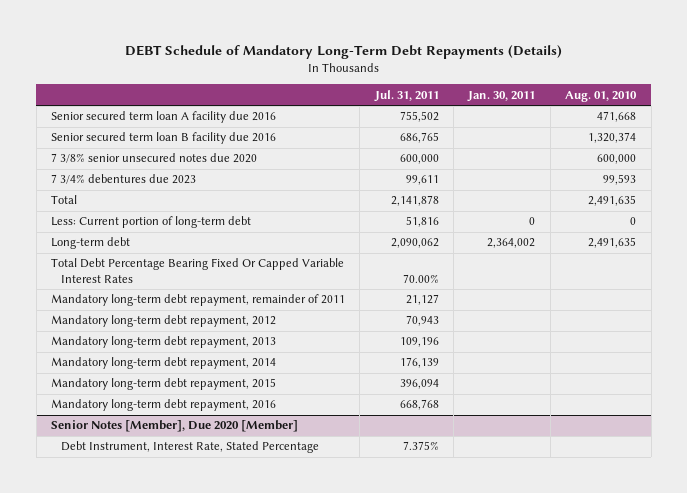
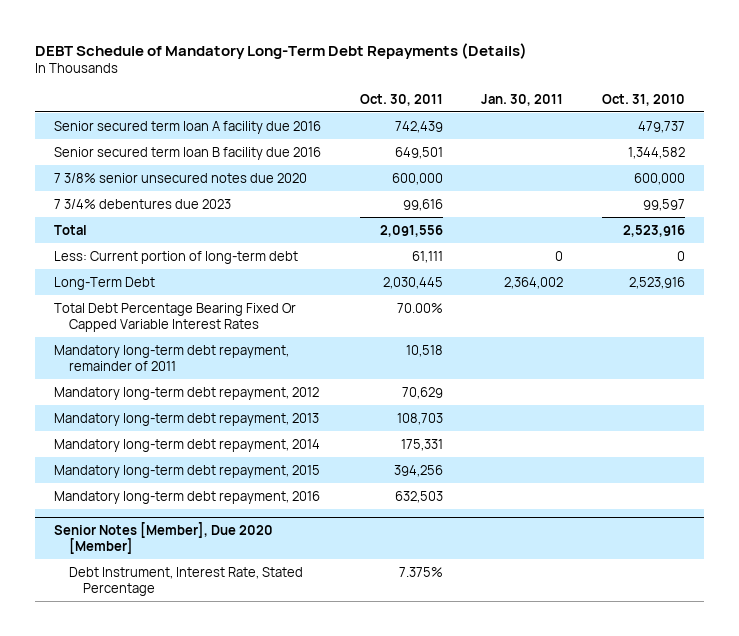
[373,89,439,102] Jul. 31, 2011 -> none
[565,90,638,102] Aug. 01, 2010 -> none
none -> [359,93,443,106] Oct. 30, 2011
none -> [601,93,685,106] Oct. 31, 2010
[51,237,131,250] Long-term debt -> [54,276,156,290] Long-Term Debt

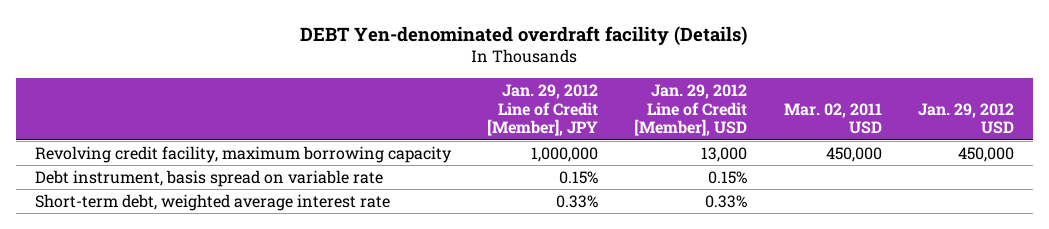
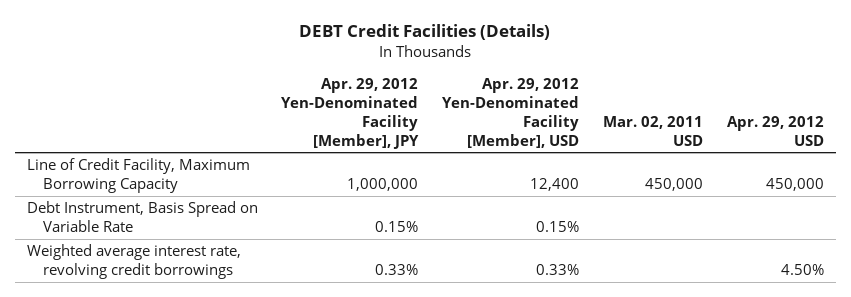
[300,26,748,47] DEBT Yen-denominated overdraft facility (Details) -> [299,24,551,41] DEBT Credit Facilities (Details)
[487,84,599,137] Jan. 29, 2012 Line of Credit [Member], JPY -> none
[634,84,748,137] Jan. 29, 2012 Line of Credit [Member], USD -> none
[918,102,1015,135] Jan. 29, 2012 USD -> none
none -> [281,78,420,149] Apr. 29, 2012 Yen-Denominated Facility [Member], JPY
none -> [442,78,580,148] Apr. 29, 2012 Yen-Denominated Facility [Member], USD
none -> [727,115,825,146] Apr. 29, 2012 USD
[34,145,452,163] Revolving credit facility, maximum borrowing capacity -> [26,158,250,194] Line of Credit Facility, Maximum Borrowing Capacity
[34,169,383,187] Debt instrument, basis spread on variable rate -> [26,201,258,233] Debt Instrument, Basis Spread on Variable Rate
[34,193,390,211] Short-term debt, weighted average interest rate -> [26,244,241,280] Weighted average interest rate, revolving credit borrowings

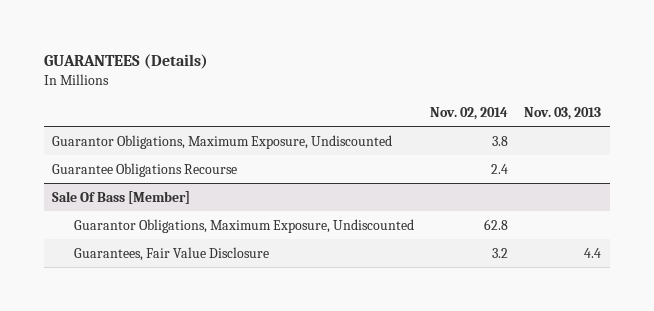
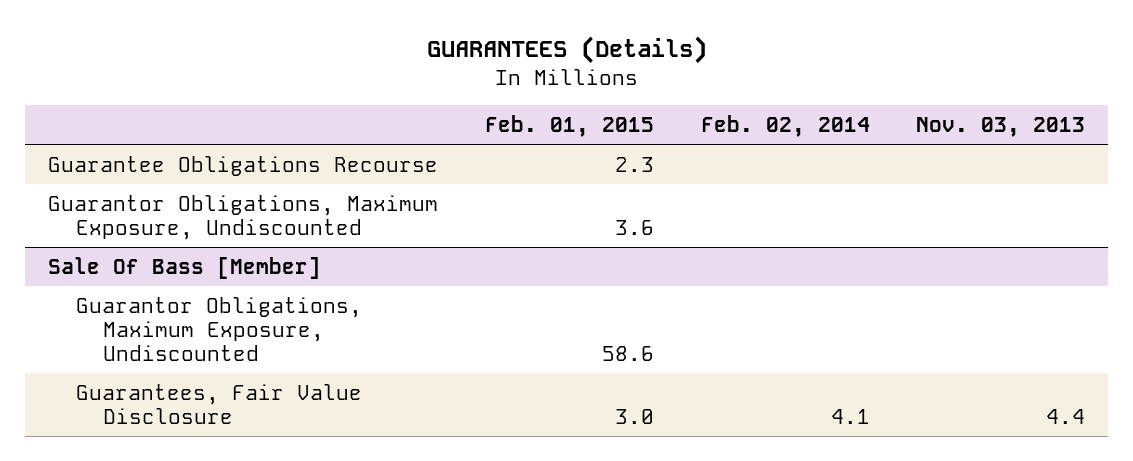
[429,107,508,121] Nov. 02, 2014 -> none
none -> [484,115,654,138] Feb. 01, 2015
none -> [700,115,870,138] Feb. 02, 2014
[52,134,393,149] Guarantor Obligations, Maximum Exposure, Undiscounted -> [48,194,439,240] Guarantor Obligations, Maximum Exposure, Undiscounted

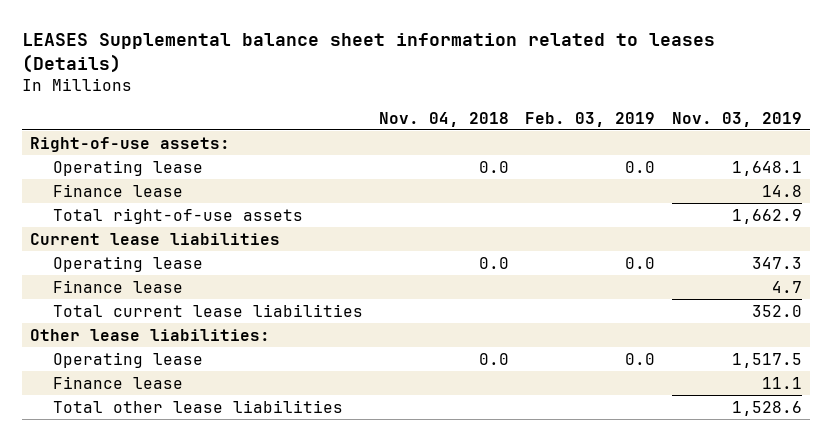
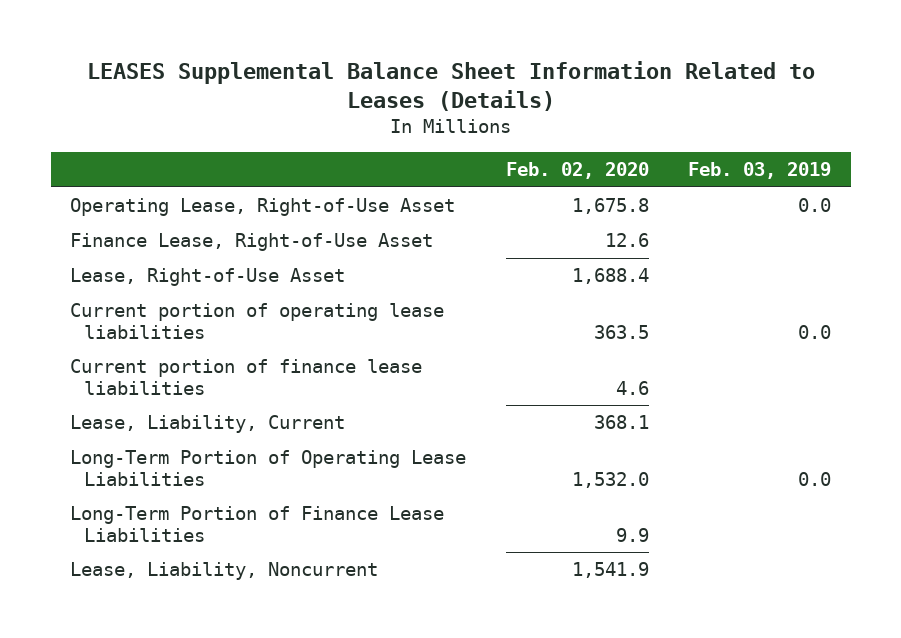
[21,32,715,73] LEASES Supplemental balance sheet information related to leases (Details) -> [86,61,815,112] LEASES Supplemental Balance Sheet Information Related to Leases (Details)
[379,111,510,127] Nov. 04, 2018 -> none
[671,111,802,127] Nov. 03, 2019 -> none
none -> [505,161,649,179] Feb. 02, 2020
[29,136,230,152] Right-of-use assets: -> none
[29,232,280,245] Current lease liabilities -> none
[29,328,270,341] Other lease liabilities: -> none
[52,159,203,176] Operating lease -> [70,198,456,217] Operating Lease, Right-of-Use Asset
[52,183,183,197] Finance lease -> [70,233,434,252] Finance Lease, Right-of-Use Asset
[52,207,303,224] Total right-of-use assets -> [70,268,346,287] Lease, Right-of-Use Asset
[52,255,203,272] Operating lease -> [70,303,445,339] Current portion of operating lease liabilities
[52,279,183,293] Finance lease -> [70,359,423,395] Current portion of finance lease liabilities
[52,303,363,317] Total current lease liabilities -> [70,415,346,434] Lease, Liability, Current
[52,351,203,368] Operating lease -> [70,450,467,486] Long-Term Portion of Operating Lease Liabilities
[52,375,183,389] Finance lease -> [70,506,445,542] Long-Term Portion of Finance Lease Liabilities
[52,399,343,413] Total other lease liabilities -> [70,562,379,581] Lease, Liability, Noncurrent

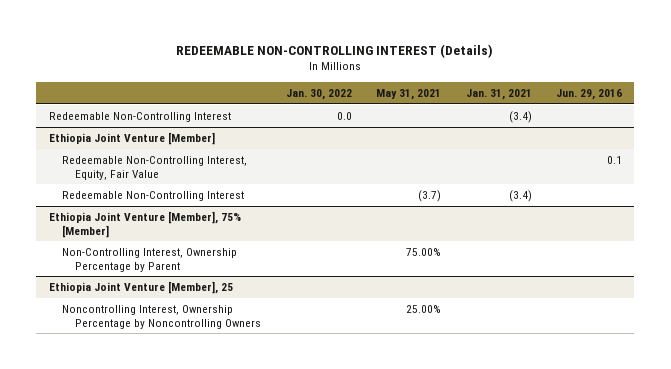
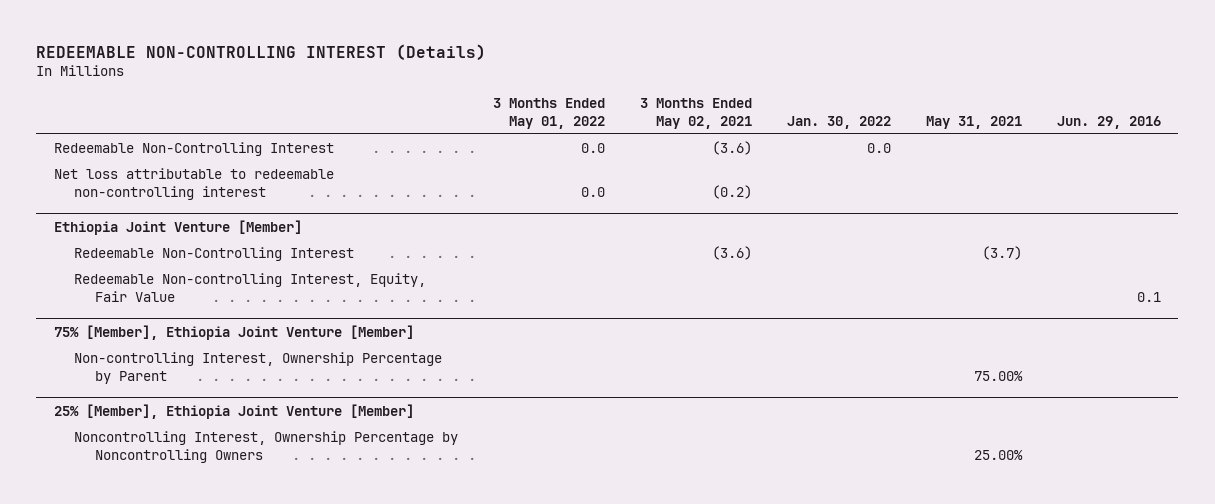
[465,88,532,100] Jan. 31, 2021 -> none
none -> [493,98,606,129] 3 Months Ended May 01, 2022
none -> [640,98,753,129] 3 Months Ended May 02, 2021
none -> [53,168,334,200] Net loss attributable to redeemable non-controlling interest
[62,155,248,180] Redeemable Non-Controlling Interest, Equity, Fair Value -> none
none -> [74,273,427,302] Redeemable Non-controlling Interest, Equity, Fair Value
[48,210,241,238] Ethiopia Joint Venture [Member], 75% [Member] -> [53,324,414,340] 75% [Member], Ethiopia Joint Venture [Member]
[62,247,238,272] Non-Controlling Interest, Ownership Percentage by Parent -> [74,352,443,384] Non-controlling Interest, Ownership Percentage by Parent
[48,280,233,294] Ethiopia Joint Venture [Member], 25 -> [53,403,414,419] 25% [Member], Ethiopia Joint Venture [Member]

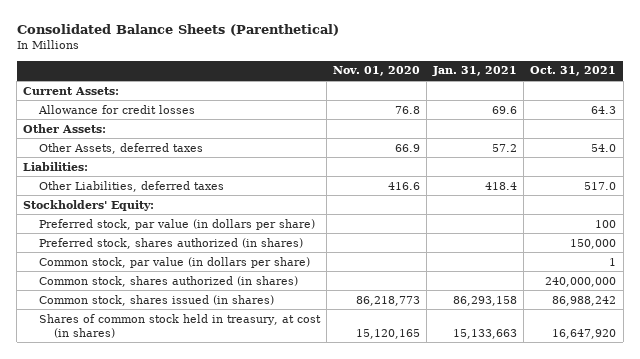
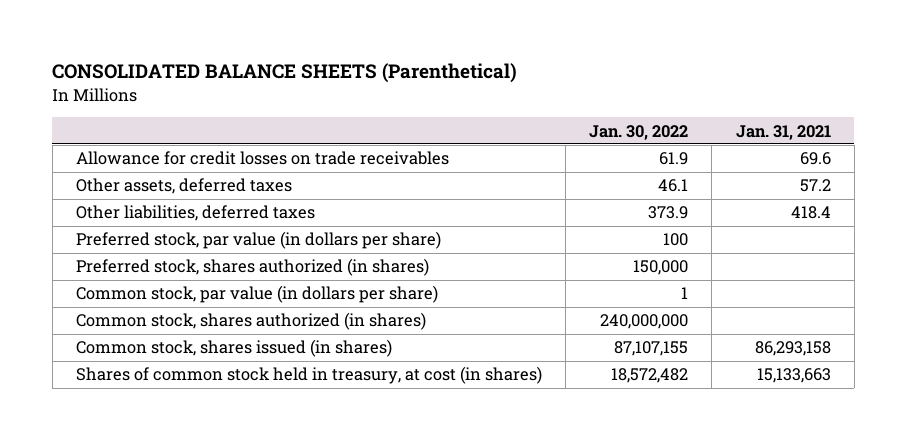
[16,24,339,37] Consolidated Balance Sheets (Parenthetical) -> [52,63,518,84] CONSOLIDATED BALANCE SHEETS (Parenthetical)
[332,66,420,77] Nov. 01, 2020 -> none
[530,66,617,77] Oct. 31, 2021 -> none
none -> [589,124,689,140] Jan. 30, 2022
[23,86,120,95] Current Assets: -> none
[23,123,107,133] Other Assets: -> none
[23,161,89,171] Liabilities: -> none
[23,199,155,211] Stockholders' Equity: -> none
[37,104,195,114] Allowance for credit losses -> [75,151,449,166] Allowance for credit losses on trade receivables
[38,142,203,154] Other Assets, deferred taxes -> [75,178,292,195] Other assets, deferred taxes
[38,180,224,192] Other Liabilities, deferred taxes -> [75,205,315,222] Other liabilities, deferred taxes

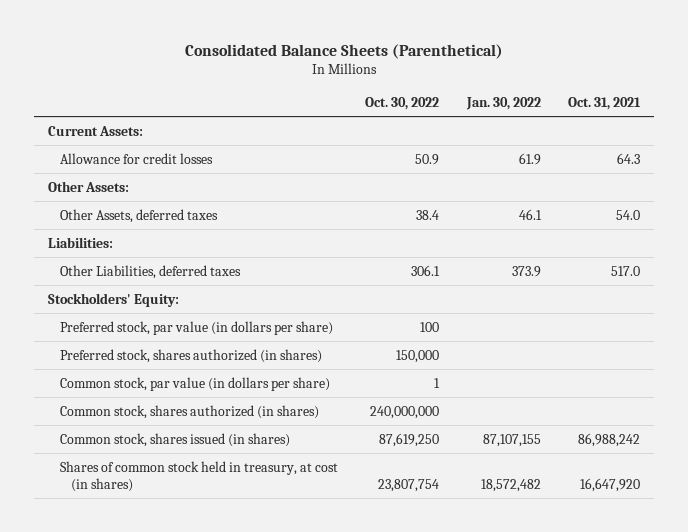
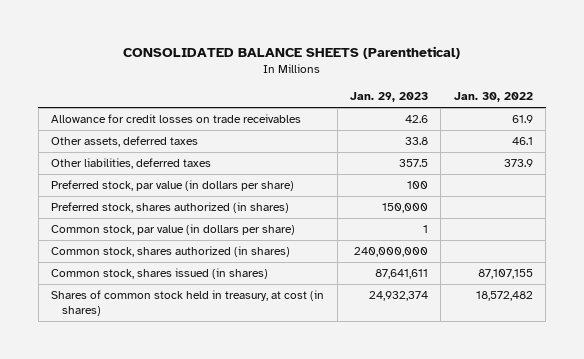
[185,43,504,59] Consolidated Balance Sheets (Parenthetical) -> [123,46,461,60] CONSOLIDATED BALANCE SHEETS (Parenthetical)
[365,96,440,110] Oct. 30, 2022 -> none
[568,96,642,110] Oct. 31, 2021 -> none
none -> [350,92,429,103] Jan. 29, 2023
[48,125,144,136] Current Assets: -> none
[48,180,130,192] Other Assets: -> none
[48,236,114,248] Liabilities: -> none
[48,292,180,307] Stockholders' Equity: -> none
[59,152,213,164] Allowance for credit losses -> [51,113,302,123] Allowance for credit losses on trade receivables
[59,208,218,223] Other Assets, deferred taxes -> [51,135,199,147] Other assets, deferred taxes
[59,264,241,279] Other Liabilities, deferred taxes -> [51,157,212,169] Other liabilities, deferred taxes

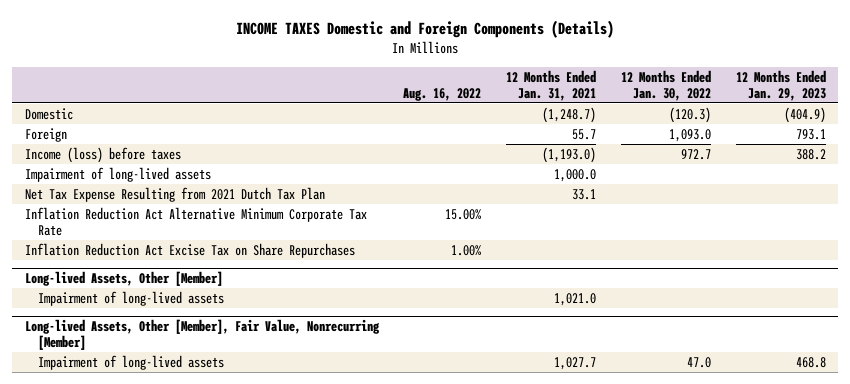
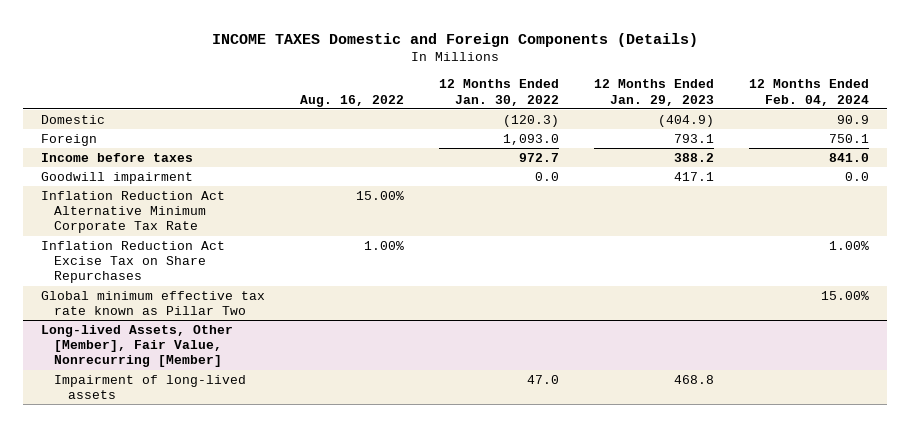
[506,69,597,101] 12 Months Ended Jan. 31, 2021 -> none
none -> [749,79,870,106] 12 Months Ended Feb. 04, 2024
[24,166,211,182] Impairment of long-lived assets -> none
[24,186,325,202] Net Tax Expense Resulting from 2021 Dutch Tax Plan -> none
[24,146,181,163] Income (loss) before taxes -> [40,152,193,162] Income before taxes
none -> [40,171,193,184] Goodwill impairment
[24,271,223,287] Long-lived Assets, Other [Member] -> none
[38,290,225,306] Impairment of long-lived assets -> none
none -> [40,290,265,316] Global minimum effective tax rate known as Pillar Two

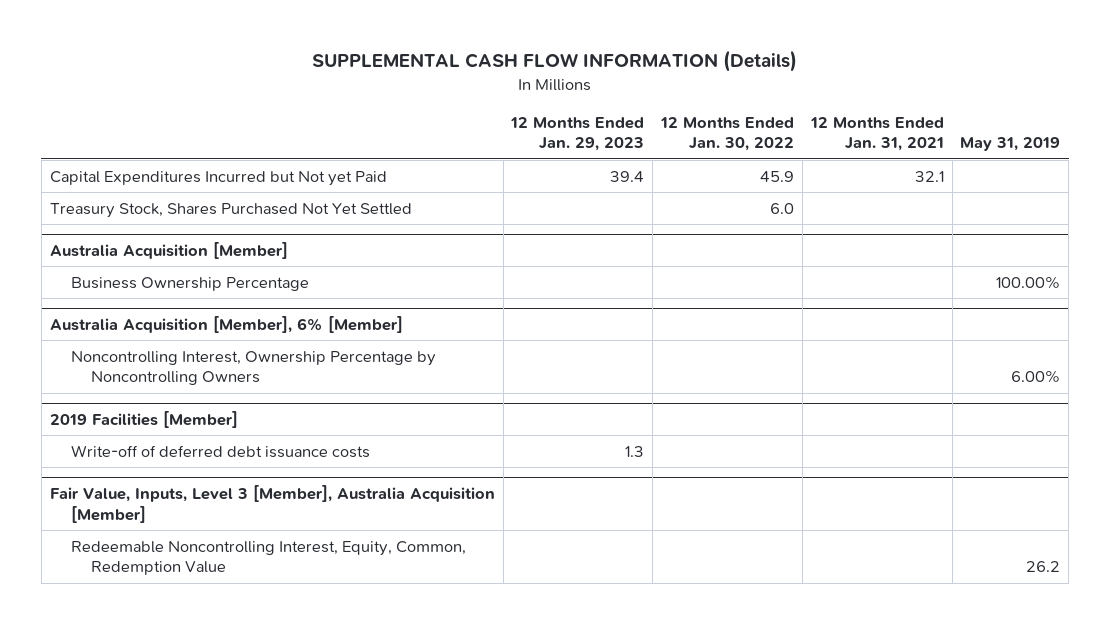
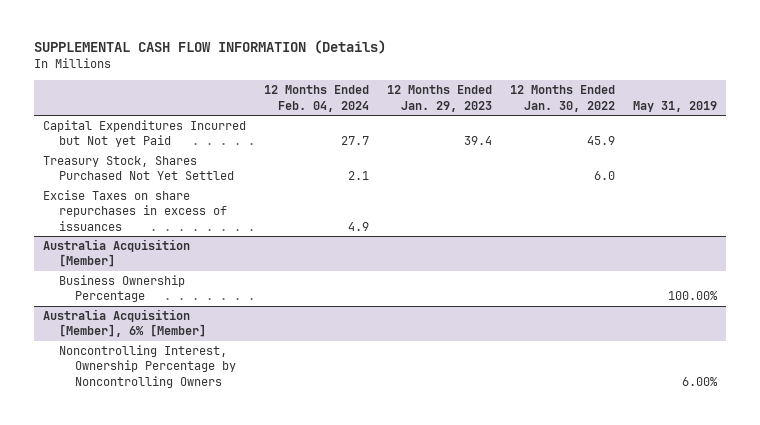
[809,116,944,152] 12 Months Ended Jan. 31, 2021 -> none
none -> [263,85,369,112] 12 Months Ended Feb. 04, 2024
none -> [42,190,227,231] Excise Taxes on share repurchases in excess of issuances
[49,410,238,428] 2019 Facilities [Member] -> none
[70,444,370,458] Write-off of deferred debt issuance costs -> none
[49,484,495,523] Fair Value, Inputs, Level 3 [Member], Australia Acquisition [Member] -> none
[70,540,466,576] Redeemable Noncontrolling Interest, Equity, Common, Redemption Value -> none

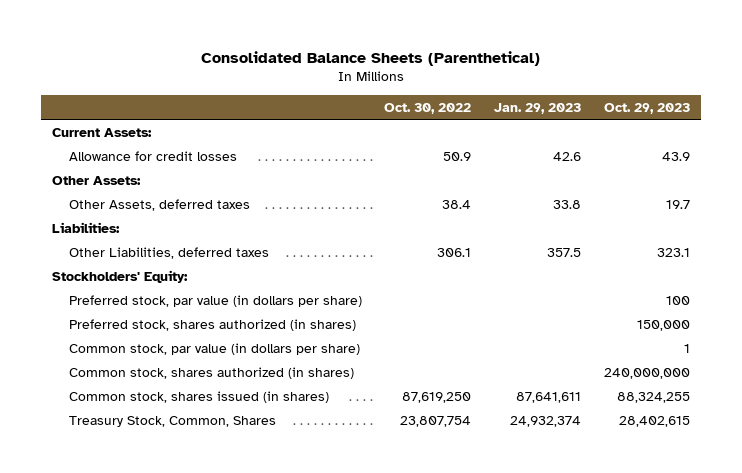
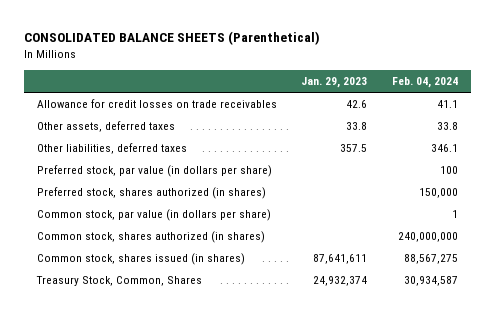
[201,50,541,66] Consolidated Balance Sheets (Parenthetical) -> [24,31,321,46] CONSOLIDATED BALANCE SHEETS (Parenthetical)
[384,102,472,114] Oct. 30, 2022 -> none
[603,102,690,114] Oct. 29, 2023 -> none
none -> [392,77,459,89] Feb. 04, 2024
[52,127,153,137] Current Assets: -> none
[52,175,142,185] Other Assets: -> none
[52,221,121,233] Liabilities: -> none
[52,269,189,283] Stockholders' Equity: -> none
[68,150,237,161] Allowance for credit losses -> [36,99,277,109] Allowance for credit losses on trade receivables
[68,198,250,211] Other Assets, deferred taxes -> [36,121,175,133] Other assets, deferred taxes
[68,246,269,259] Other Liabilities, deferred taxes -> [36,143,187,155] Other liabilities, deferred taxes

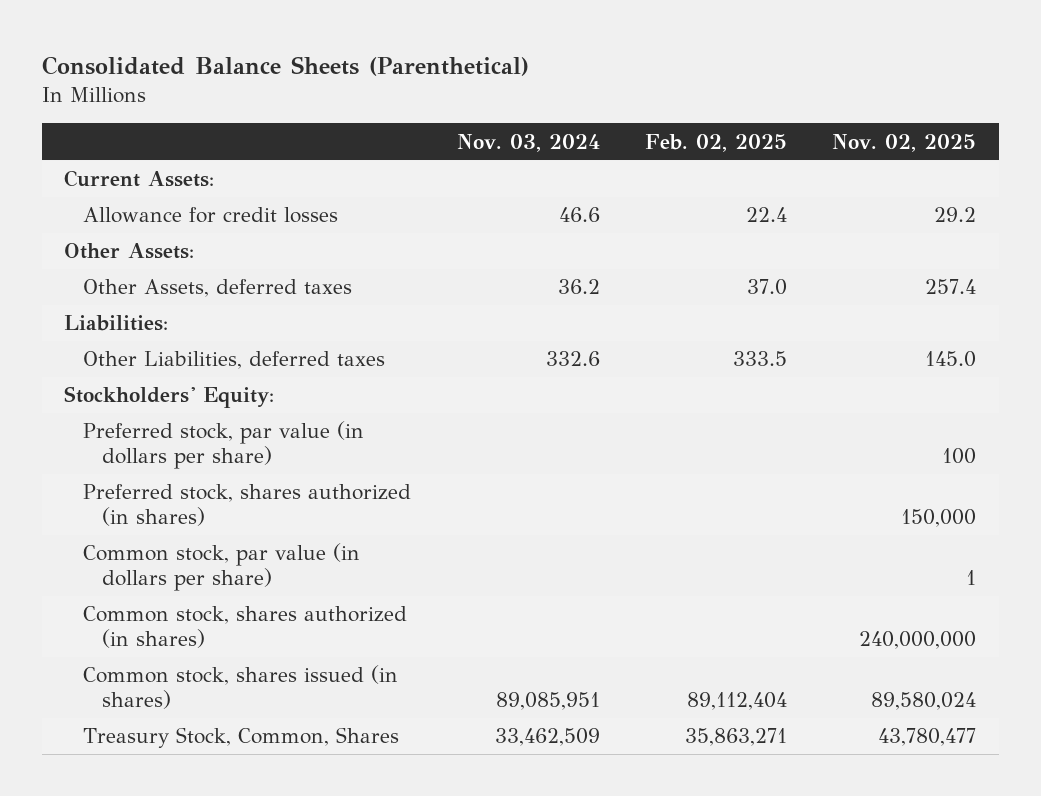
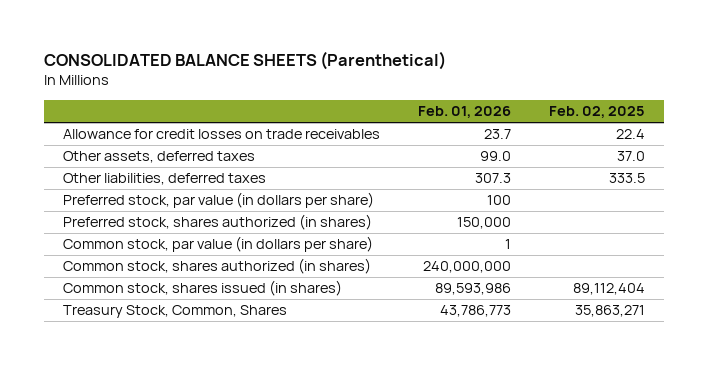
[41,56,529,77] Consolidated Balance Sheets (Parenthetical) -> [43,51,446,71] CONSOLIDATED BALANCE SHEETS (Parenthetical)
[456,133,600,152] Nov. 03, 2024 -> none
[832,133,977,152] Nov. 02, 2025 -> none
none -> [417,106,511,119] Feb. 01, 2026
[64,170,215,188] Current Assets: -> none
[64,243,195,260] Other Assets: -> none
[64,315,169,332] Liabilities: -> none
[64,386,275,409] Stockholders' Equity: -> none
[83,207,339,224] Allowance for credit losses -> [62,129,380,140] Allowance for credit losses on trade receivables
[83,279,353,298] Other Assets, deferred taxes -> [62,151,255,164] Other assets, deferred taxes
[83,351,386,370] Other Liabilities, deferred taxes -> [62,173,266,186] Other liabilities, deferred taxes

